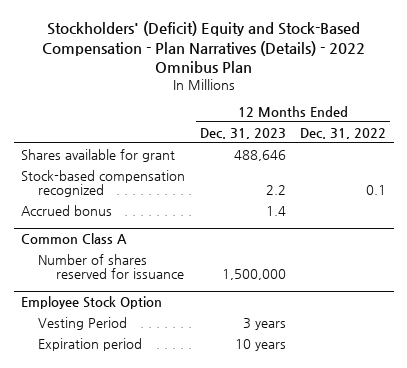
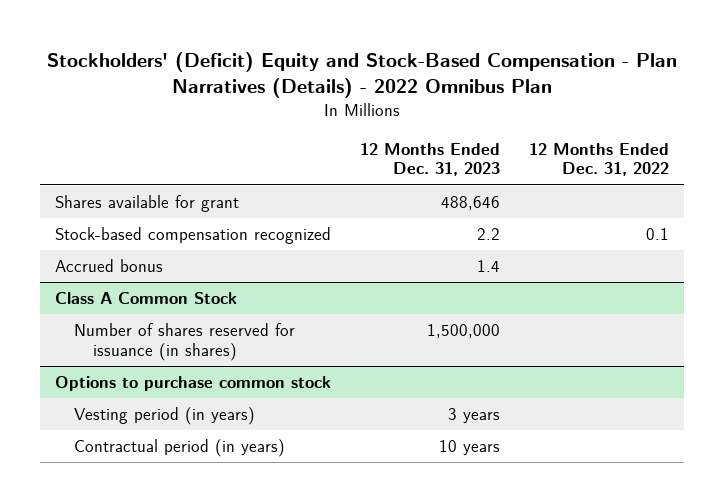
[21,296,163,310] Employee Stock Option -> none
[21,233,128,245] Common Class A -> [54,292,237,305] Class A Common Stock
[38,253,184,280] Number of shares reserved for issuance -> [74,323,296,361] Number of shares reserved for issuance (in shares)
none -> [54,376,331,392] Options to purchase common stock
[38,316,128,330] Vesting Period -> [74,407,256,426] Vesting period (in years)
[38,337,143,351] Expiration period -> [74,439,286,458] Contractual period (in years)

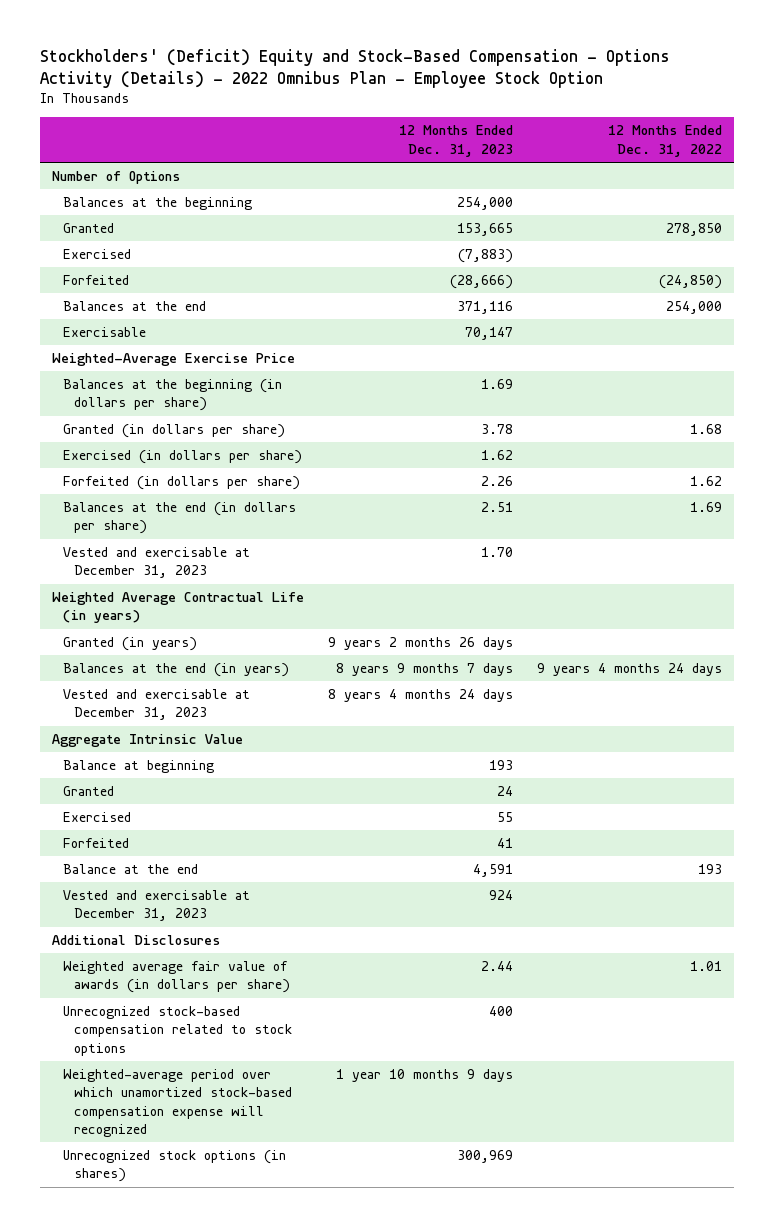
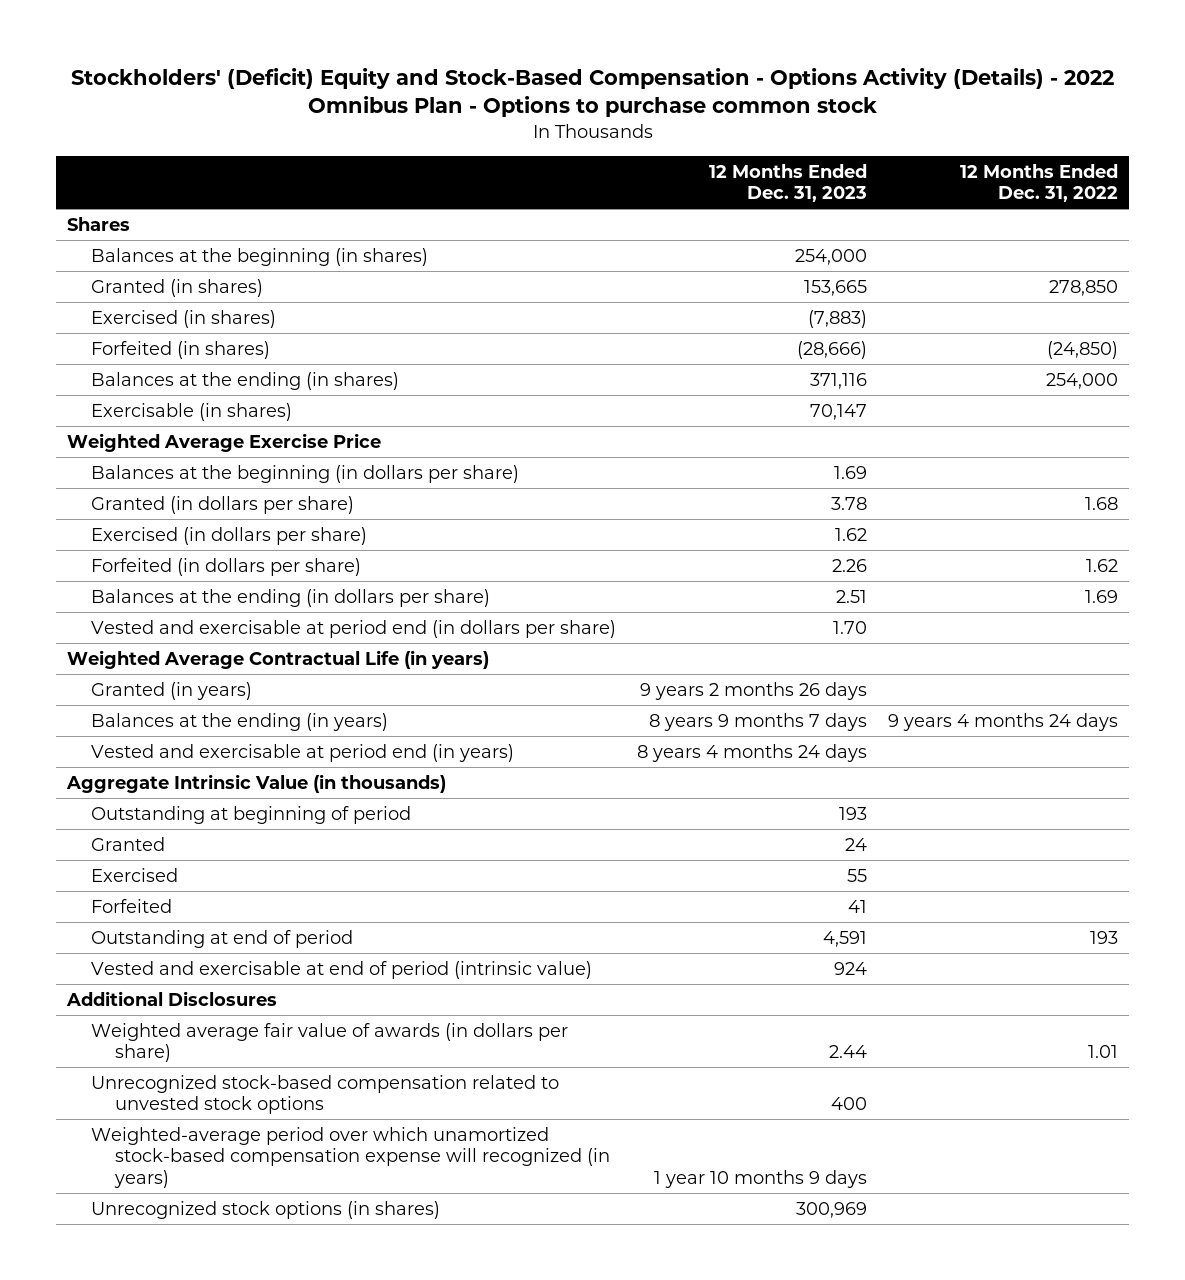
[39,48,670,88] Stockholders' (Deficit) Equity and Stock-Based Compensation - Options Activity (Details) - 2022 Omnibus Plan - Employee Stock Option -> [70,67,1114,118] Stockholders' (Deficit) Equity and Stock-Based Compensation - Options Activity (Details) - 2022 Omnibus Plan - Options to purchase common stock
[51,171,180,185] Number of Options -> [66,216,130,231] Shares
[62,197,252,211] Balances at the beginning -> [90,247,428,266] Balances at the beginning (in shares)
[62,223,114,234] Granted -> [90,278,263,297] Granted (in shares)
[62,249,131,260] Exercised -> [90,309,276,328] Exercised (in shares)
[62,275,129,286] Forfeited -> [90,340,270,359] Forfeited (in shares)
[62,301,206,312] Balances at the end -> [90,371,399,390] Balances at the ending (in shares)
[62,327,146,338] Exercisable -> [90,402,292,421] Exercisable (in shares)
[51,353,295,367] Weighted-Average Exercise Price -> [66,432,381,452] Weighted Average Exercise Price
[62,502,296,535] Balances at the end (in dollars per share) -> [90,588,490,607] Balances at the ending (in dollars per share)
[62,547,250,579] Vested and exercisable at December 31, 2023 -> [90,619,616,638] Vested and exercisable at period end (in dollars per share)
[62,663,289,678] Balances at the end (in years) -> [90,712,388,731] Balances at the ending (in years)
[62,689,250,721] Vested and exercisable at December 31, 2023 -> [90,743,514,762] Vested and exercisable at period end (in years)
[51,734,243,748] Aggregate Intrinsic Value -> [65,773,446,793] Aggregate Intrinsic Value (in thousands)
[62,760,214,774] Balance at beginning -> [90,805,411,824] Outstanding at beginning of period
[62,864,198,875] Balance at the end -> [90,929,353,948] Outstanding at end of period
[62,890,250,922] Vested and exercisable at December 31, 2023 -> [90,960,592,979] Vested and exercisable at end of period (intrinsic value)
[62,1006,292,1056] Unrecognized stock-based compensation related to stock options -> [90,1074,559,1115] Unrecognized stock-based compensation related to unvested stock options
[62,1069,292,1138] Weighted-average period over which unamortized stock-based compensation expense will recognized -> [90,1126,610,1189] Weighted-average period over which unamortized stock-based compensation expense will recognized (in years)

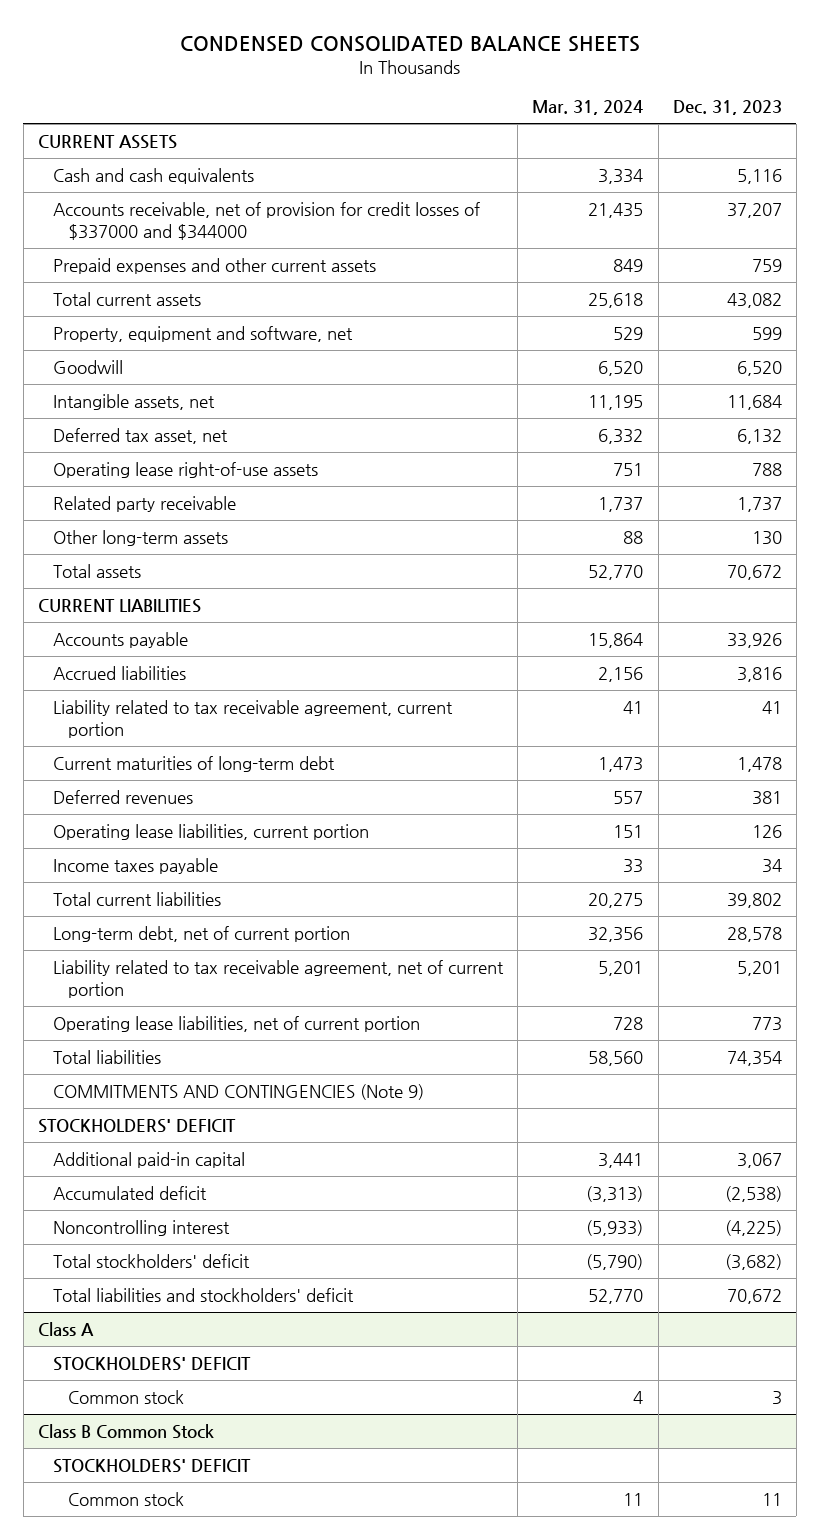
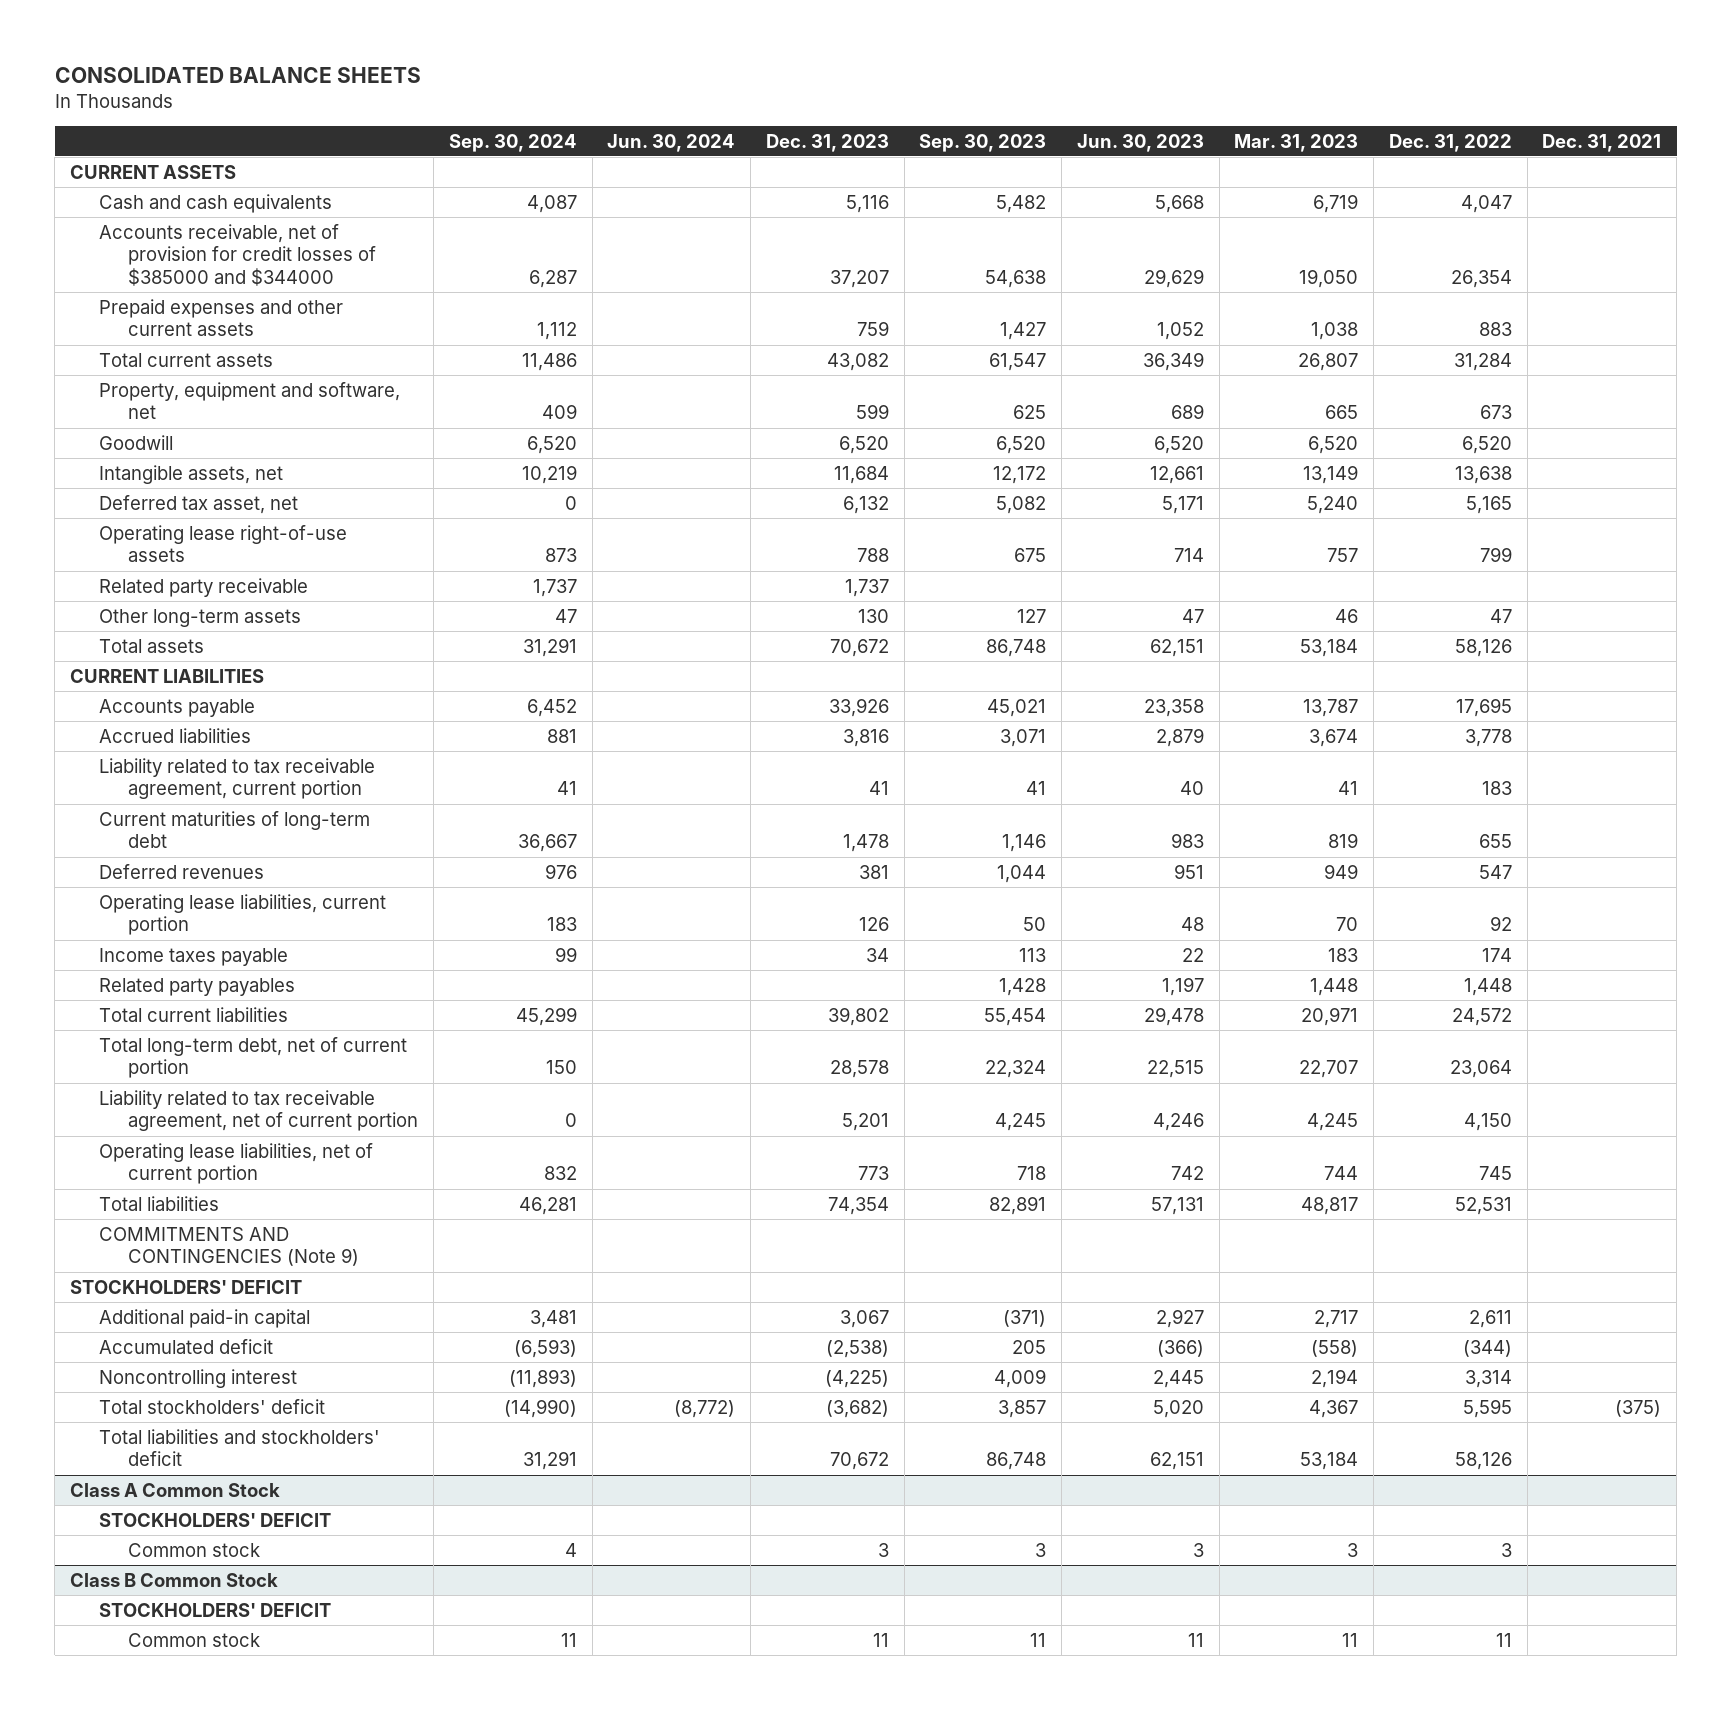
[179,35,640,52] CONDENSED CONSOLIDATED BALANCE SHEETS -> [54,67,421,84] CONSOLIDATED BALANCE SHEETS
[532,100,644,116] Mar. 31, 2024 -> none
none -> [448,133,577,152] Sep. 30, 2024
none -> [607,133,736,152] Jun. 30, 2024
none -> [919,133,1047,152] Sep. 30, 2023
none -> [1076,133,1204,152] Jun. 30, 2023
none -> [1234,133,1359,152] Mar. 31, 2023
none -> [1388,133,1512,152] Dec. 31, 2022
none -> [1542,133,1662,152] Dec. 31, 2021
[53,201,481,240] Accounts receivable, net of provision for credit losses of $337000 and $344000 -> [99,223,377,287] Accounts receivable, net of provision for credit losses of $385000 and $344000
none -> [99,977,296,996] Related party payables
[53,925,351,942] Long-term debt, net of current portion -> [99,1036,408,1079] Total long-term debt, net of current portion
[37,1321,94,1336] Class A -> [69,1482,280,1497] Class A Common Stock

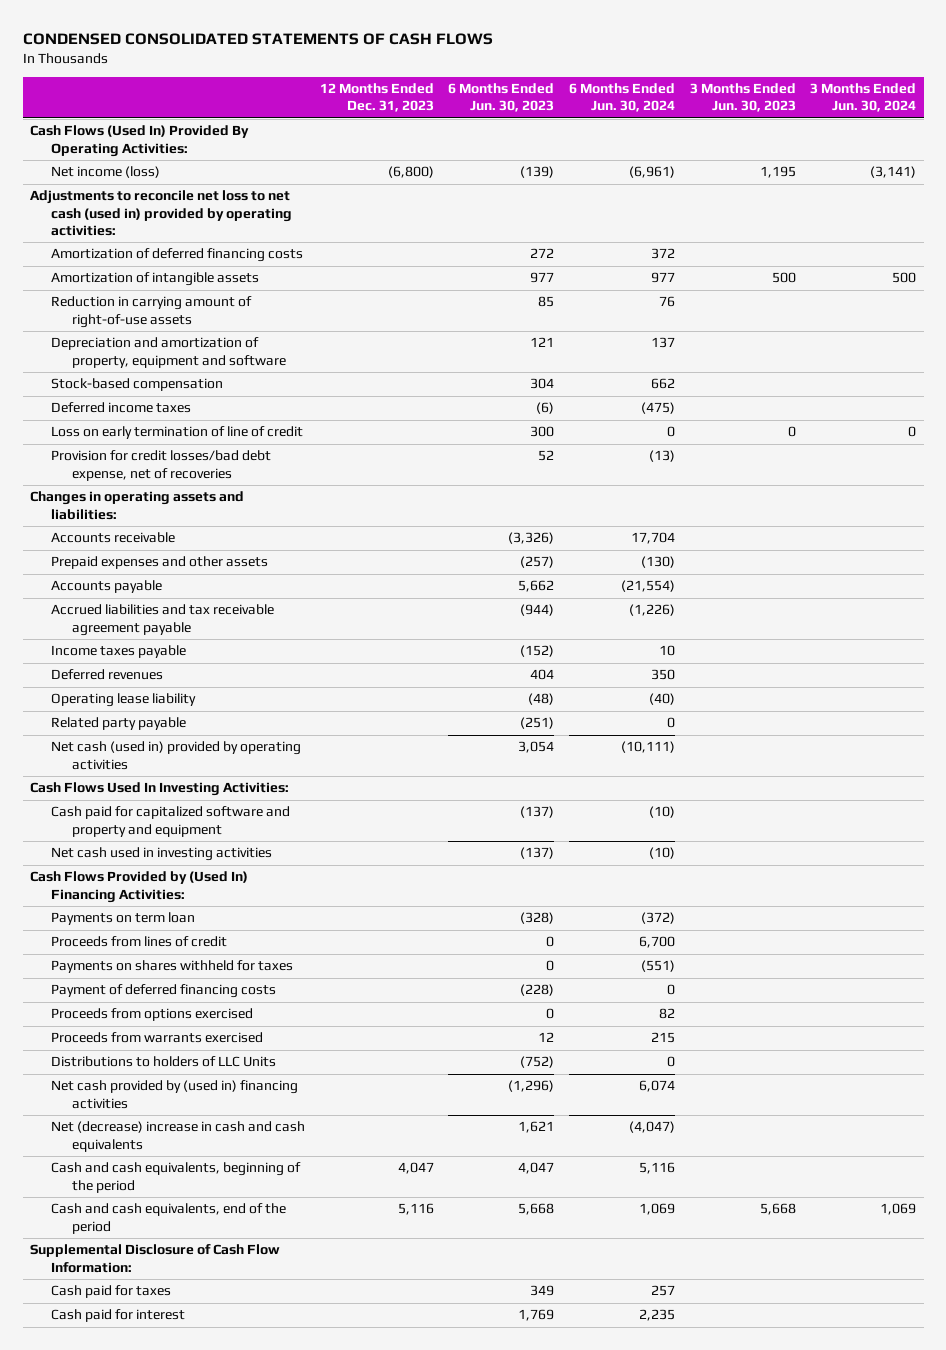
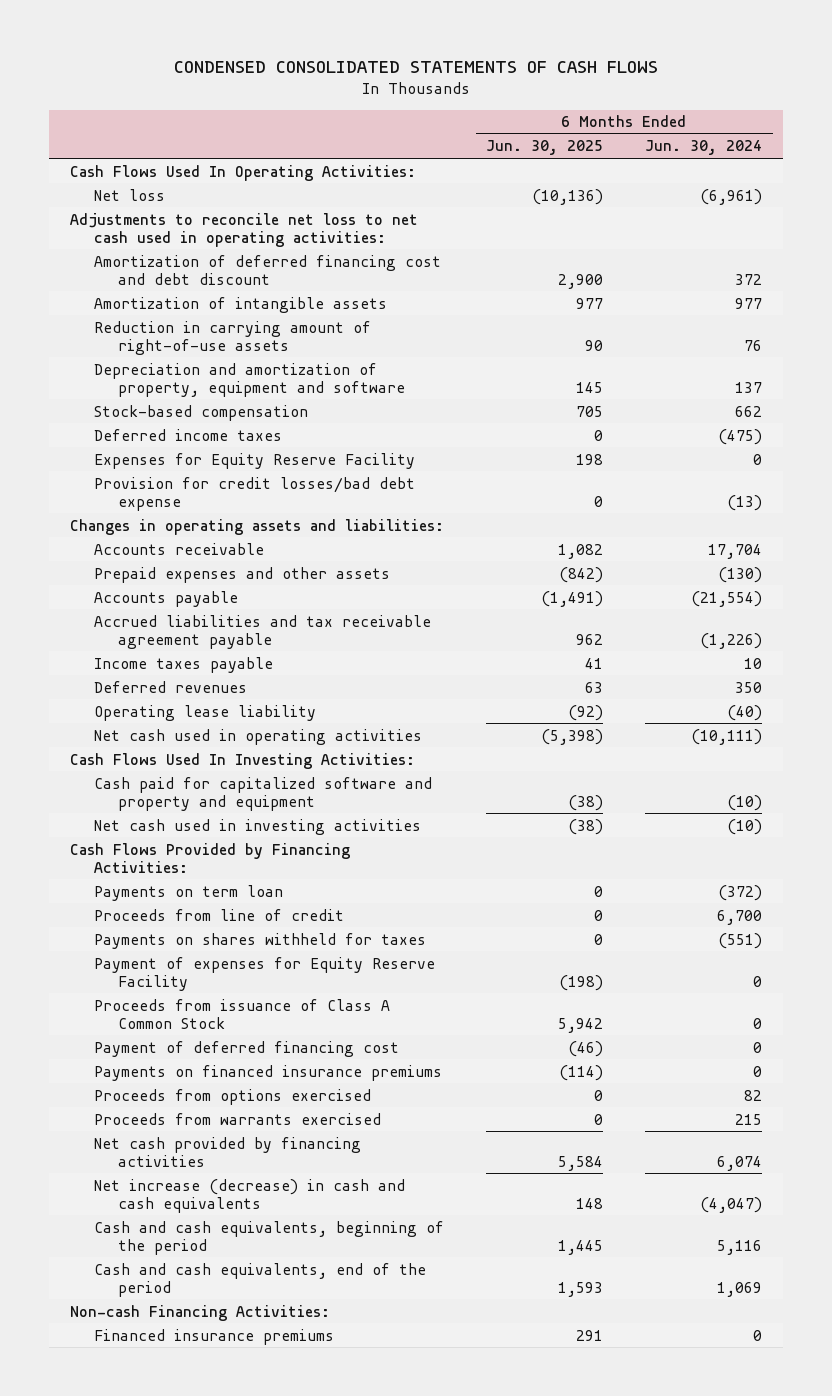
[319,82,434,113] 12 Months Ended Dec. 31, 2023 -> none
[448,82,555,113] 6 Months Ended Jun. 30, 2023 -> none
[689,82,796,113] 3 Months Ended Jun. 30, 2023 -> none
[810,82,917,113] 3 Months Ended Jun. 30, 2024 -> none
none -> [486,140,604,156] Jun. 30, 2025
[29,125,249,157] Cash Flows (Used In) Provided By Operating Activities: -> [69,164,416,181] Cash Flows Used In Operating Activities:
[51,166,161,179] Net income (loss) -> [94,188,166,201] Net loss
[29,190,293,237] Adjustments to reconcile net loss to net cash (used in) provided by operating activities: -> [69,212,418,247] Adjustments to reconcile net loss to net cash used in operating activities:
[51,248,304,263] Amortization of deferred financing costs -> [94,254,442,285] Amortization of deferred financing cost and debt discount
[51,426,304,440] Loss on early termination of line of credit -> none
none -> [94,452,416,469] Expenses for Equity Reserve Facility
[51,450,272,481] Provision for credit losses/bad debt expense, net of recoveries -> [94,476,416,511] Provision for credit losses/bad debt expense
[51,717,187,731] Related party payable -> none
[51,741,302,770] Net cash (used in) provided by operating activities -> [94,728,423,745] Net cash used in operating activities
[29,871,248,903] Cash Flows Provided by (Used In) Financing Activities: -> [69,842,350,873] Cash Flows Provided by Financing Activities:
[51,936,228,948] Proceeds from lines of credit -> [94,908,345,921] Proceeds from line of credit
none -> [94,956,436,991] Payment of expenses for Equity Reserve Facility
none -> [94,998,391,1029] Proceeds from issuance of Class A Common Stock
[51,984,277,999] Payment of deferred financing costs -> [94,1040,400,1057] Payment of deferred financing cost
none -> [94,1064,443,1081] Payments on financed insurance premiums
[51,1056,277,1068] Distributions to holders of LLC Units -> none
[51,1080,299,1109] Net cash provided by (used in) financing activities -> [94,1136,362,1167] Net cash provided by financing activities
[51,1121,306,1152] Net (decrease) increase in cash and cash equivalents -> [94,1178,406,1213] Net increase (decrease) in cash and cash equivalents
[29,1244,280,1273] Supplemental Disclosure of Cash Flow Information: -> none
[51,1285,172,1299] Cash paid for taxes -> none
[51,1309,186,1323] Cash paid for interest -> none
none -> [69,1304,330,1321] Non-cash Financing Activities:
none -> [94,1328,335,1345] Financed insurance premiums

